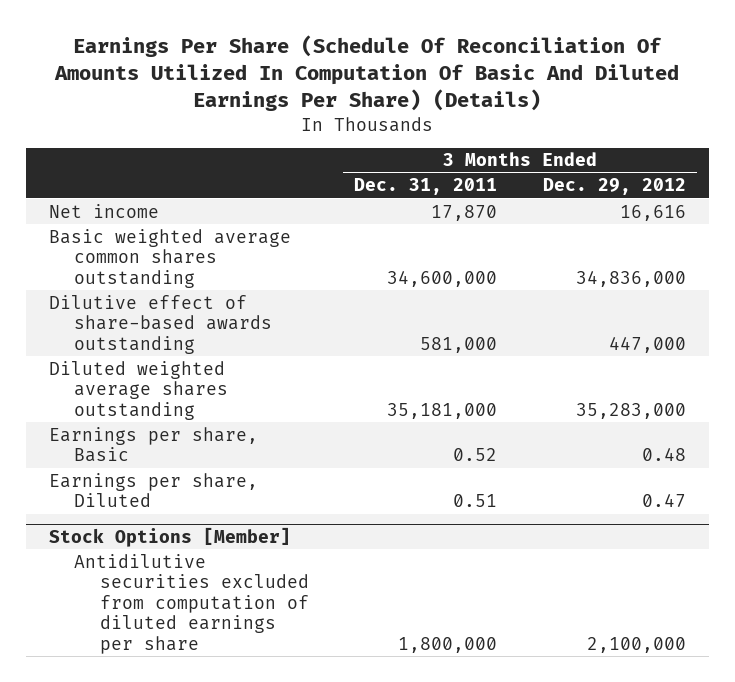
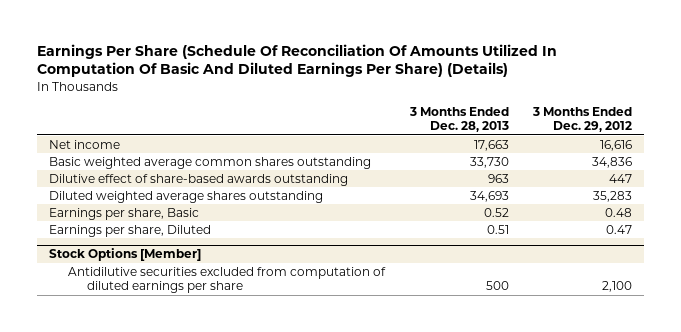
[354,178,498,196] Dec. 31, 2011 -> none
none -> [408,106,509,133] 3 Months Ended Dec. 28, 2013
[575,269,686,287] 34,836,000 -> [592,156,633,168] 34,836
[608,335,686,353] 447,000 -> [609,173,633,183] 447
[575,402,686,419] 35,283,000 -> [593,190,633,202] 35,283
[586,636,686,653] 2,100,000 -> [602,281,633,293] 2,100

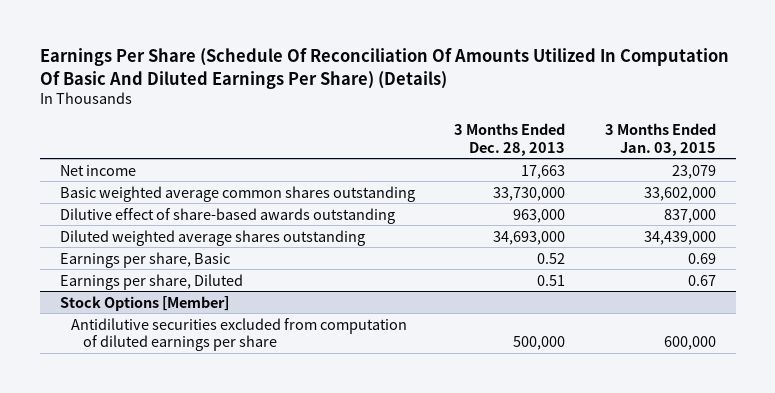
[532,106,633,133] 3 Months Ended Dec. 29, 2012 -> none
none -> [604,123,716,156] 3 Months Ended Jan. 03, 2015
[469,156,509,168] 33,730 -> [493,186,566,201] 33,730,000
[487,173,509,183] 963 -> [513,208,566,223] 963,000
[469,190,509,202] 34,693 -> [493,230,566,245] 34,693,000
[485,281,509,291] 500 -> [513,335,566,350] 500,000

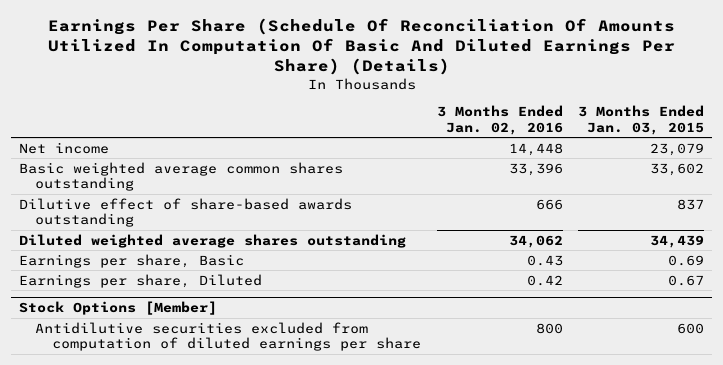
[454,123,566,156] 3 Months Ended Dec. 28, 2013 -> none
none -> [436,105,563,135] 3 Months Ended Jan. 02, 2016
[643,186,716,201] 33,602,000 -> [650,162,705,176] 33,602
[663,208,716,223] 837,000 -> [677,198,705,210] 837
[643,230,716,245] 34,439,000 -> [650,234,705,248] 34,439
[663,335,716,350] 600,000 -> [677,322,705,334] 600

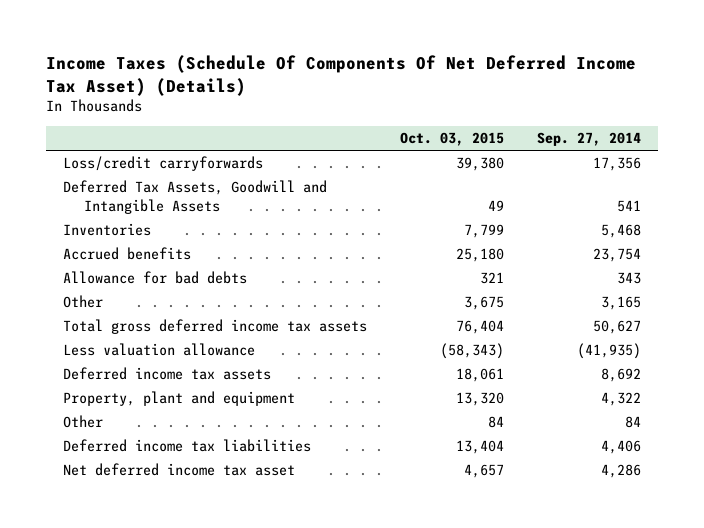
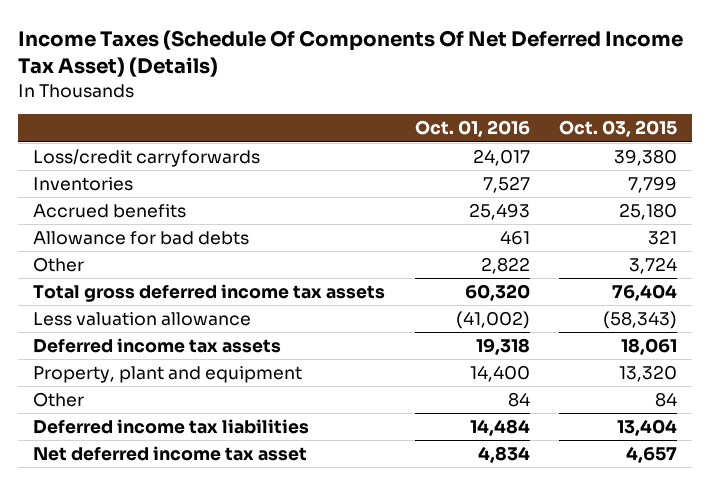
[537,132,642,147] Sep. 27, 2014 -> none
none -> [414,120,530,138] Oct. 01, 2016
[62,180,327,214] Deferred Tax Assets, Goodwill and Intangible Assets -> none
[464,296,505,311] 3,675 -> [629,257,678,275] 3,724

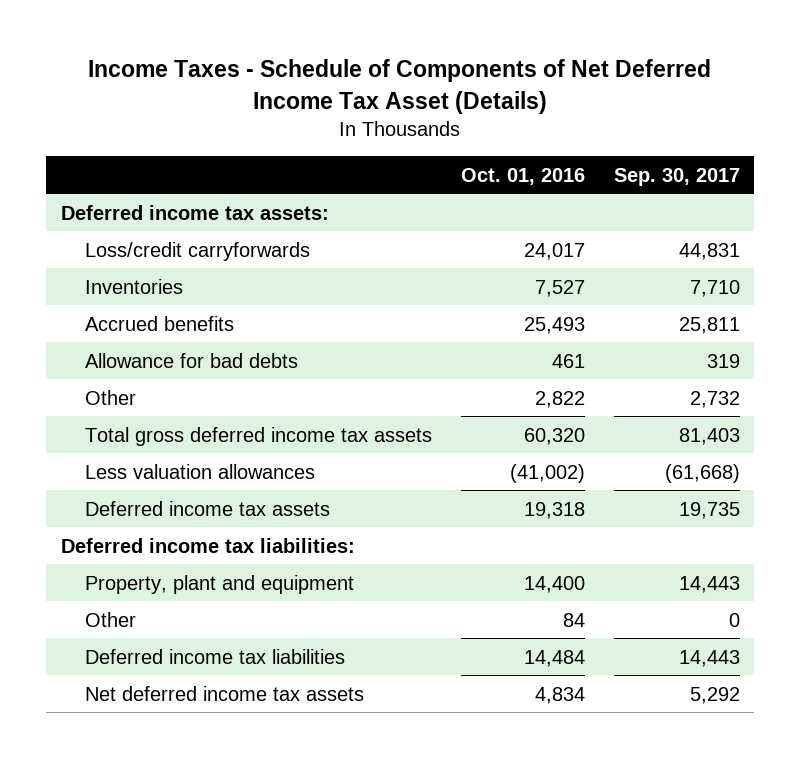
[18,29,684,77] Income Taxes (Schedule Of Components Of Net Deferred Income Tax Asset) (Details) -> [88,59,712,114] Income Taxes - Schedule of Components of Net Deferred Income Tax Asset (Details)
[559,120,678,138] Oct. 03, 2015 -> none
none -> [613,167,740,186] Sep. 30, 2017
none -> [60,204,329,220] Deferred income tax assets:
[33,312,252,327] Less valuation allowance -> [85,463,316,479] Less valuation allowances
none -> [60,537,355,553] Deferred income tax liabilities:
[33,446,308,462] Net deferred income tax asset -> [85,685,365,701] Net deferred income tax assets

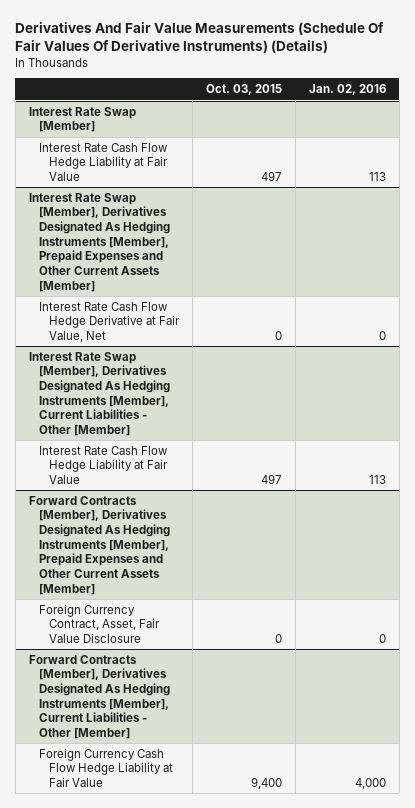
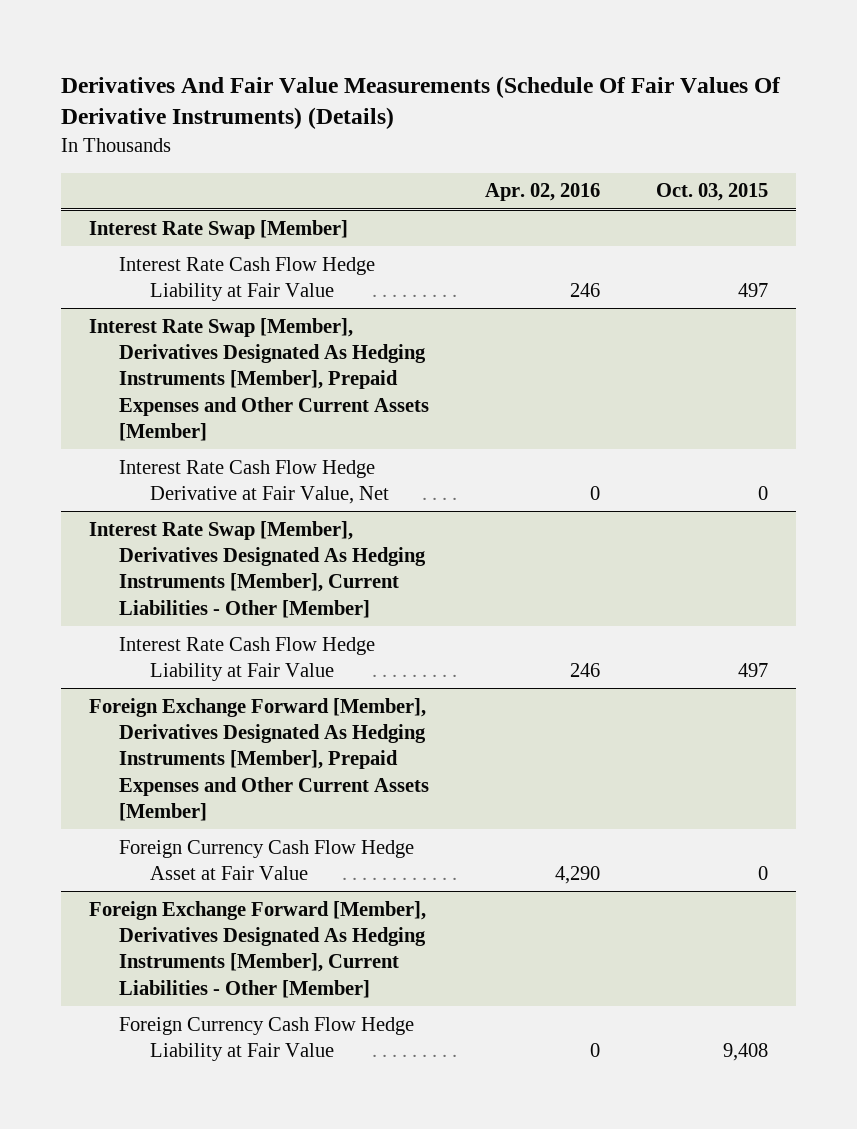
[308,84,386,96] Jan. 02, 2016 -> none
none -> [485,183,601,202] Apr. 02, 2016
[38,603,160,644] Foreign Currency Contract, Asset, Fair Value Disclosure -> none
[28,495,170,595] Forward Contracts [Member], Derivatives Designated As Hedging Instruments [Member], Prepaid Expenses and Other Current Assets [Member] -> [88,697,430,822] Foreign Exchange Forward [Member], Derivatives Designated As Hedging Instruments [Member], Prepaid Expenses and Other Current Assets [Member]
none -> [119,839,415,881] Foreign Currency Cash Flow Hedge Asset at Fair Value
[28,654,170,739] Forward Contracts [Member], Derivatives Designated As Hedging Instruments [Member], Current Liabilities - Other [Member] -> [88,900,427,998] Foreign Exchange Forward [Member], Derivatives Designated As Hedging Instruments [Member], Current Liabilities - Other [Member]
[250,777,282,790] 9,400 -> [723,1043,769,1062] 9,408

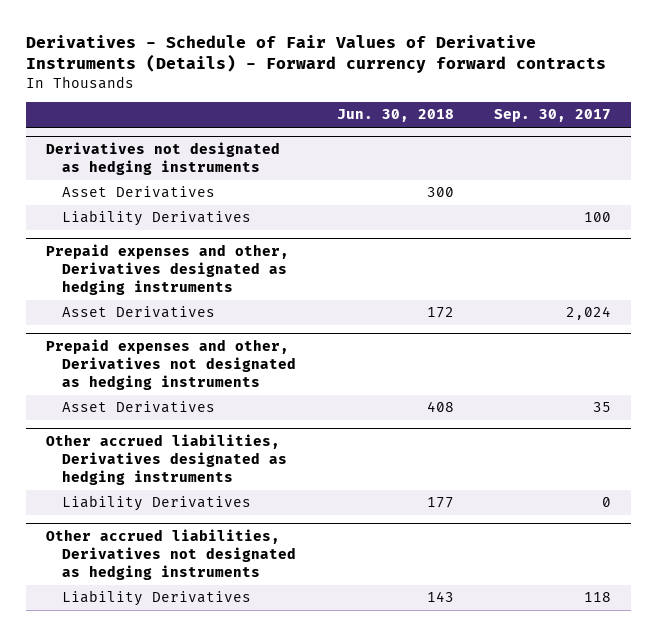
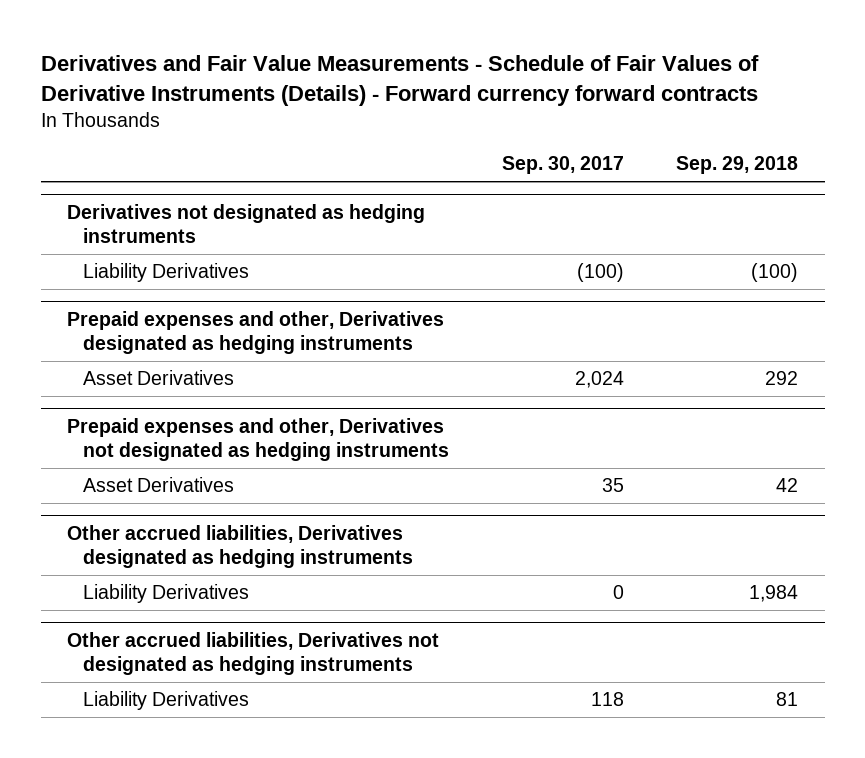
[25,34,606,74] Derivatives - Schedule of Fair Values of Derivative Instruments (Details) - Forward currency forward contracts -> [40,54,759,106] Derivatives and Fair Value Measurements - Schedule of Fair Values of Derivative Instruments (Details) - Forward currency forward contracts
[336,109,454,123] Jun. 30, 2018 -> none
none -> [676,156,799,175] Sep. 29, 2018
[62,186,216,199] Asset Derivatives -> none
[583,212,611,223] 100 -> [576,263,624,283] (100)

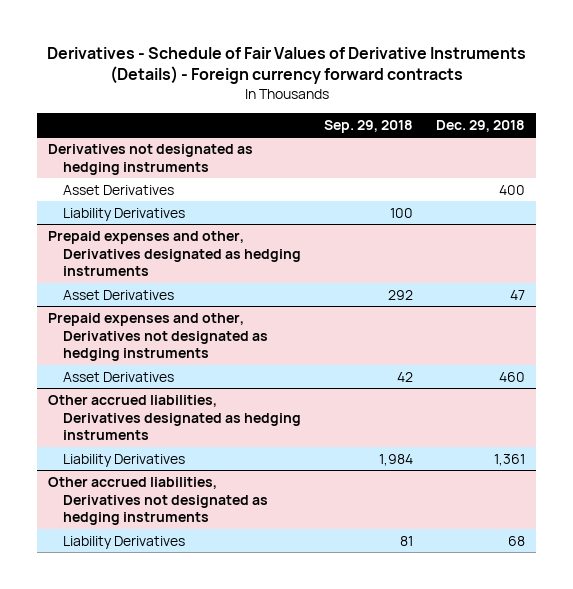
[40,54,759,106] Derivatives and Fair Value Measurements - Schedule of Fair Values of Derivative Instruments (Details) - Forward currency forward contracts -> [46,46,526,85] Derivatives - Schedule of Fair Values of Derivative Instruments (Details) - Foreign currency forward contracts
[501,156,624,175] Sep. 30, 2017 -> none
none -> [435,119,525,132] Dec. 29, 2018
none -> [63,184,175,195] Asset Derivatives
[751,263,799,283] (100) -> [389,207,413,218] 100

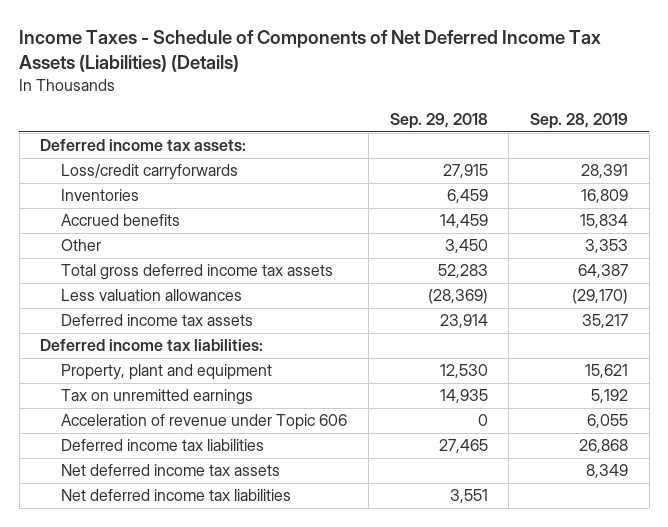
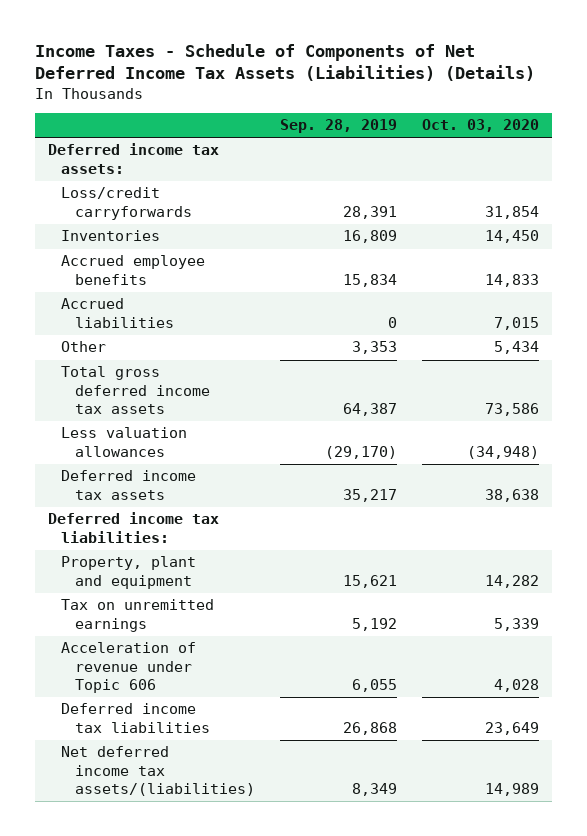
[389,113,488,130] Sep. 29, 2018 -> none
none -> [422,119,540,133] Oct. 03, 2020
none -> [61,255,206,285] Accrued employee benefits
[61,214,181,227] Accrued benefits -> [61,298,174,328] Accrued liabilities
[579,214,628,229] 15,834 -> [388,316,398,328] 0
[61,489,292,502] Net deferred income tax liabilities -> none
[61,464,281,477] Net deferred income tax assets -> [61,746,255,796] Net deferred income tax assets/(liabilities)

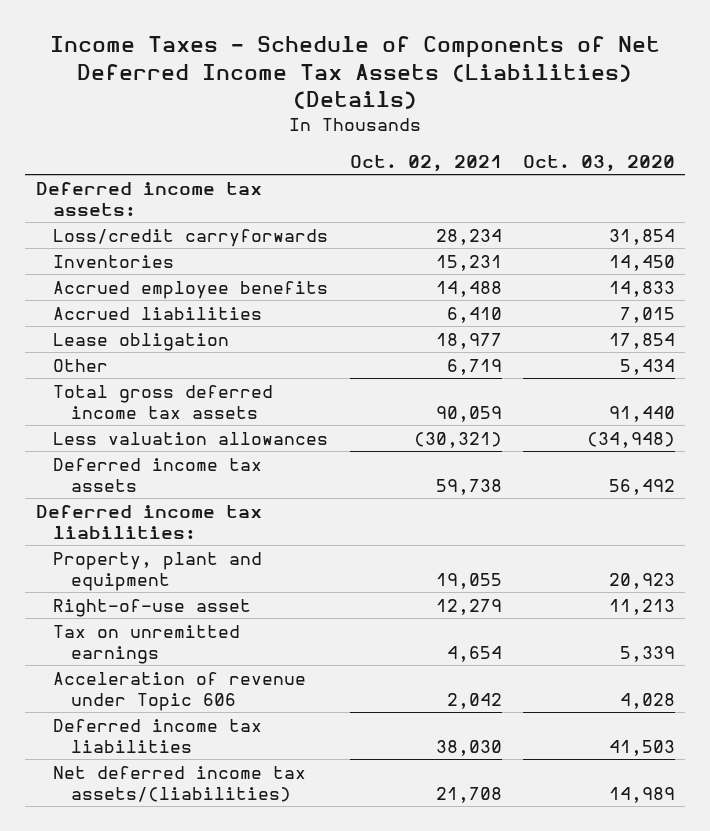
[280,119,398,134] Sep. 28, 2019 -> none
none -> [349,155,502,173] Oct. 02, 2021
none -> [53,332,230,351] Lease obligation
[485,402,540,416] 73,586 -> [608,405,675,422] 91,440
[485,488,540,502] 38,638 -> [608,478,675,495] 56,492
[485,574,540,588] 14,282 -> [608,572,675,589] 20,923
none -> [53,598,252,617] Right-of-use asset
[485,721,540,735] 23,649 -> [608,739,675,756] 41,503

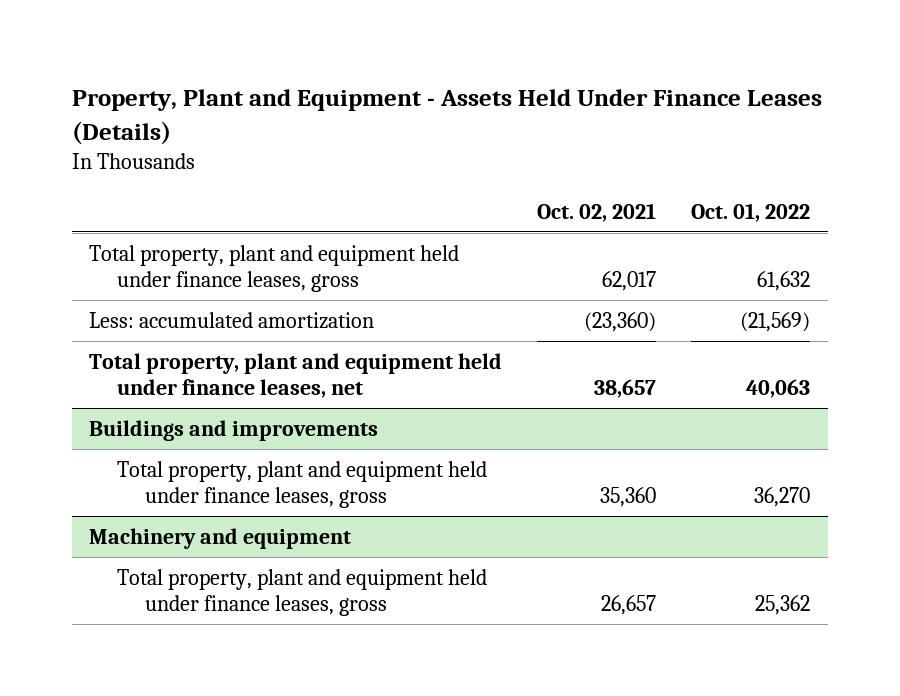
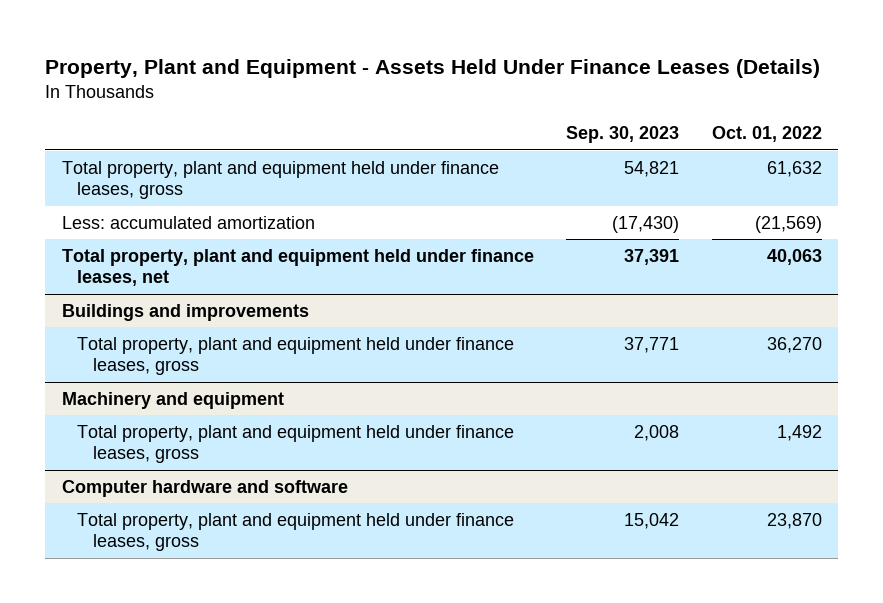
[537,202,657,222] Oct. 02, 2021 -> none
none -> [566,126,680,144] Sep. 30, 2023
[755,594,811,615] 25,362 -> [776,424,822,441] 1,492
none -> [61,479,348,497] Computer hardware and software
none -> [77,512,515,552] Total property, plant and equipment held under finance leases, gross

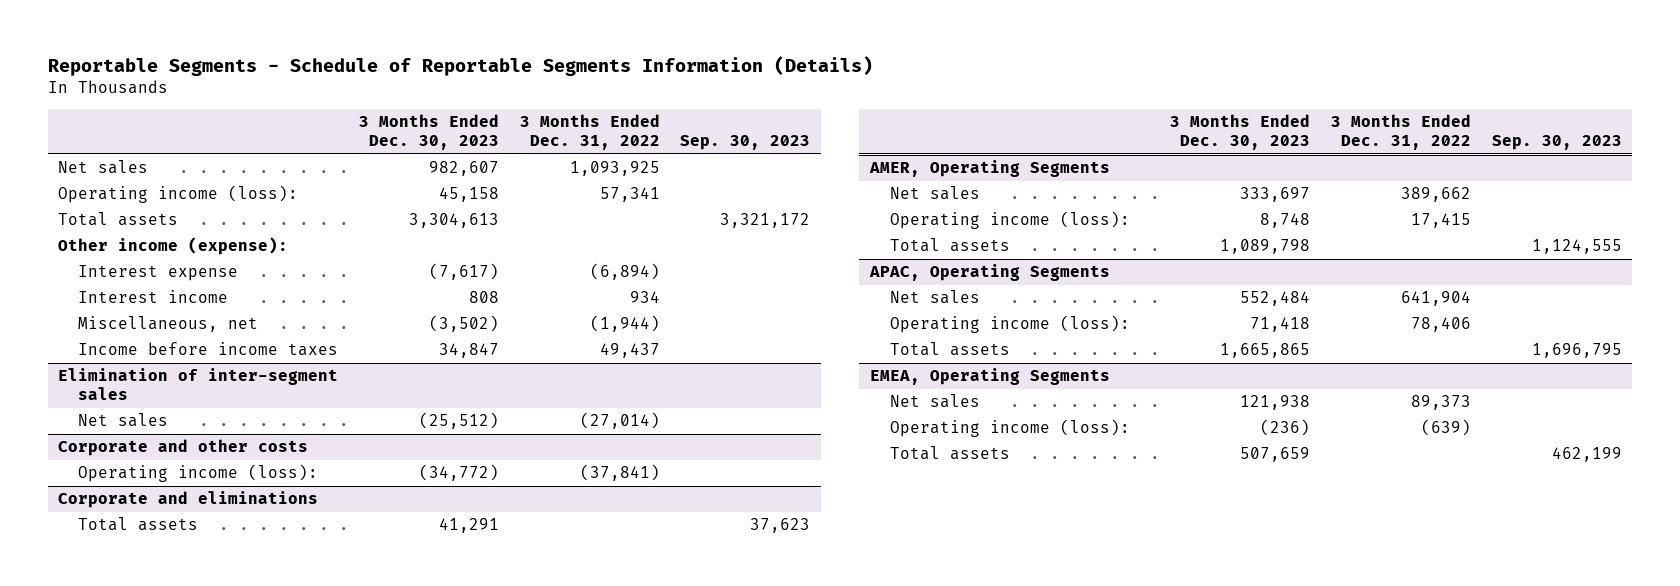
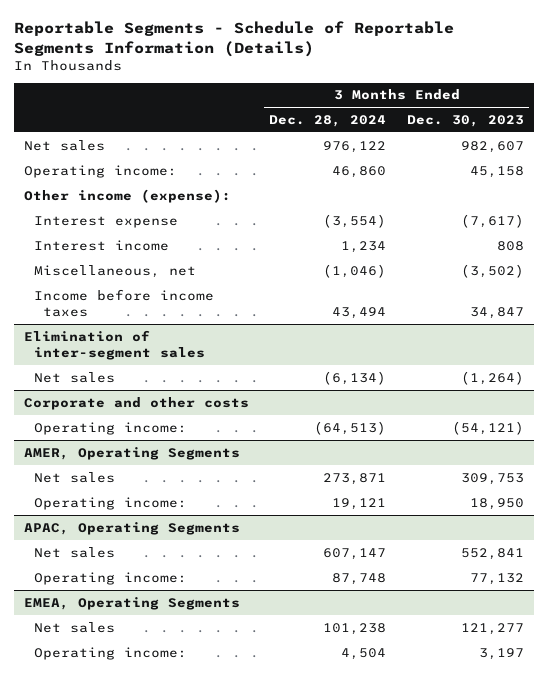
[519,114,660,151] 3 Months Ended Dec. 31, 2022 -> none
[680,135,811,151] Sep. 30, 2023 -> none
none -> [269,114,387,127] Dec. 28, 2024
[58,212,179,227] Total assets -> none
[58,185,299,204] Operating income (loss): -> [23,164,177,178] Operating income:
[418,412,499,430] (25,512) -> [460,370,524,385] (1,264)
[58,491,319,509] Corporate and eliminations -> none
[78,517,199,532] Total assets -> none
[78,464,319,483] Operating income (loss): -> [33,421,187,435] Operating income:
[418,464,499,482] (34,772) -> [451,420,524,435] (54,121)
[889,238,1010,253] Total assets -> none
[1240,187,1311,203] 333,697 -> [460,472,524,485] 309,753
[889,211,1130,230] Operating income (loss): -> [33,496,187,510] Operating income:
[1260,213,1311,229] 8,748 -> [469,497,524,510] 18,950
[889,342,1010,357] Total assets -> none
[1240,291,1311,307] 552,484 -> [460,547,524,560] 552,841
[889,315,1130,334] Operating income (loss): -> [33,571,187,585] Operating income:
[1250,317,1311,333] 71,418 -> [469,572,524,585] 77,132
[889,446,1010,461] Total assets -> none
[1240,395,1311,411] 121,938 -> [460,622,524,635] 121,277
[889,419,1130,438] Operating income (loss): -> [33,646,187,660] Operating income:
[1260,419,1311,437] (236) -> [478,647,524,660] 3,197

